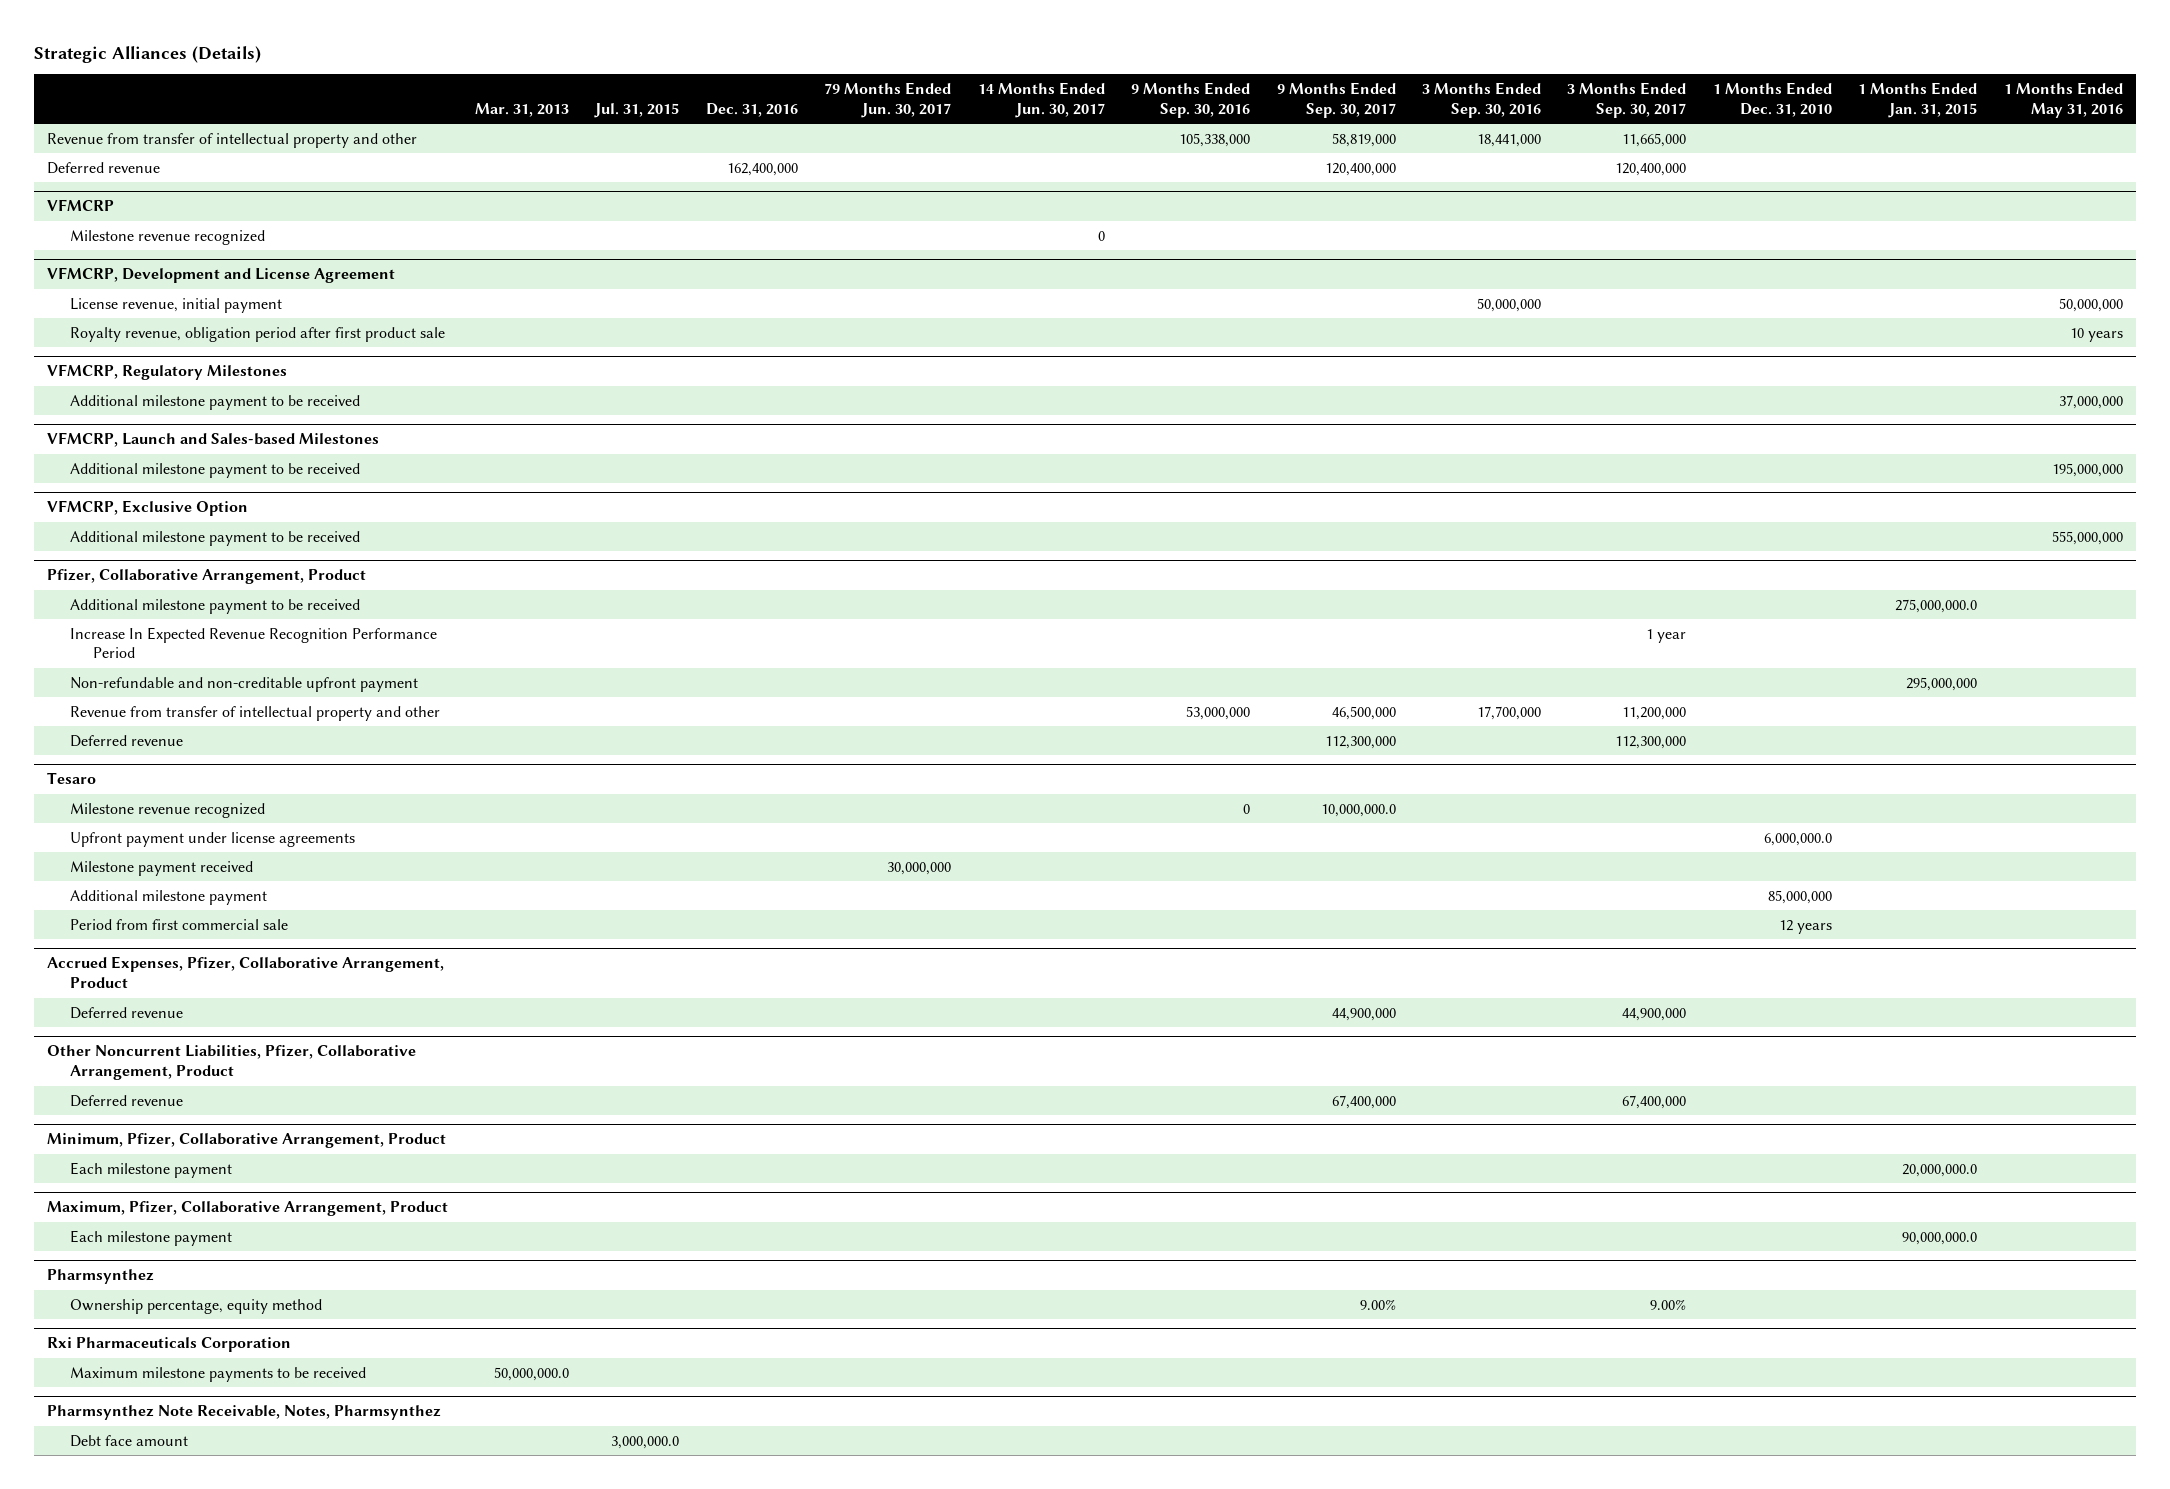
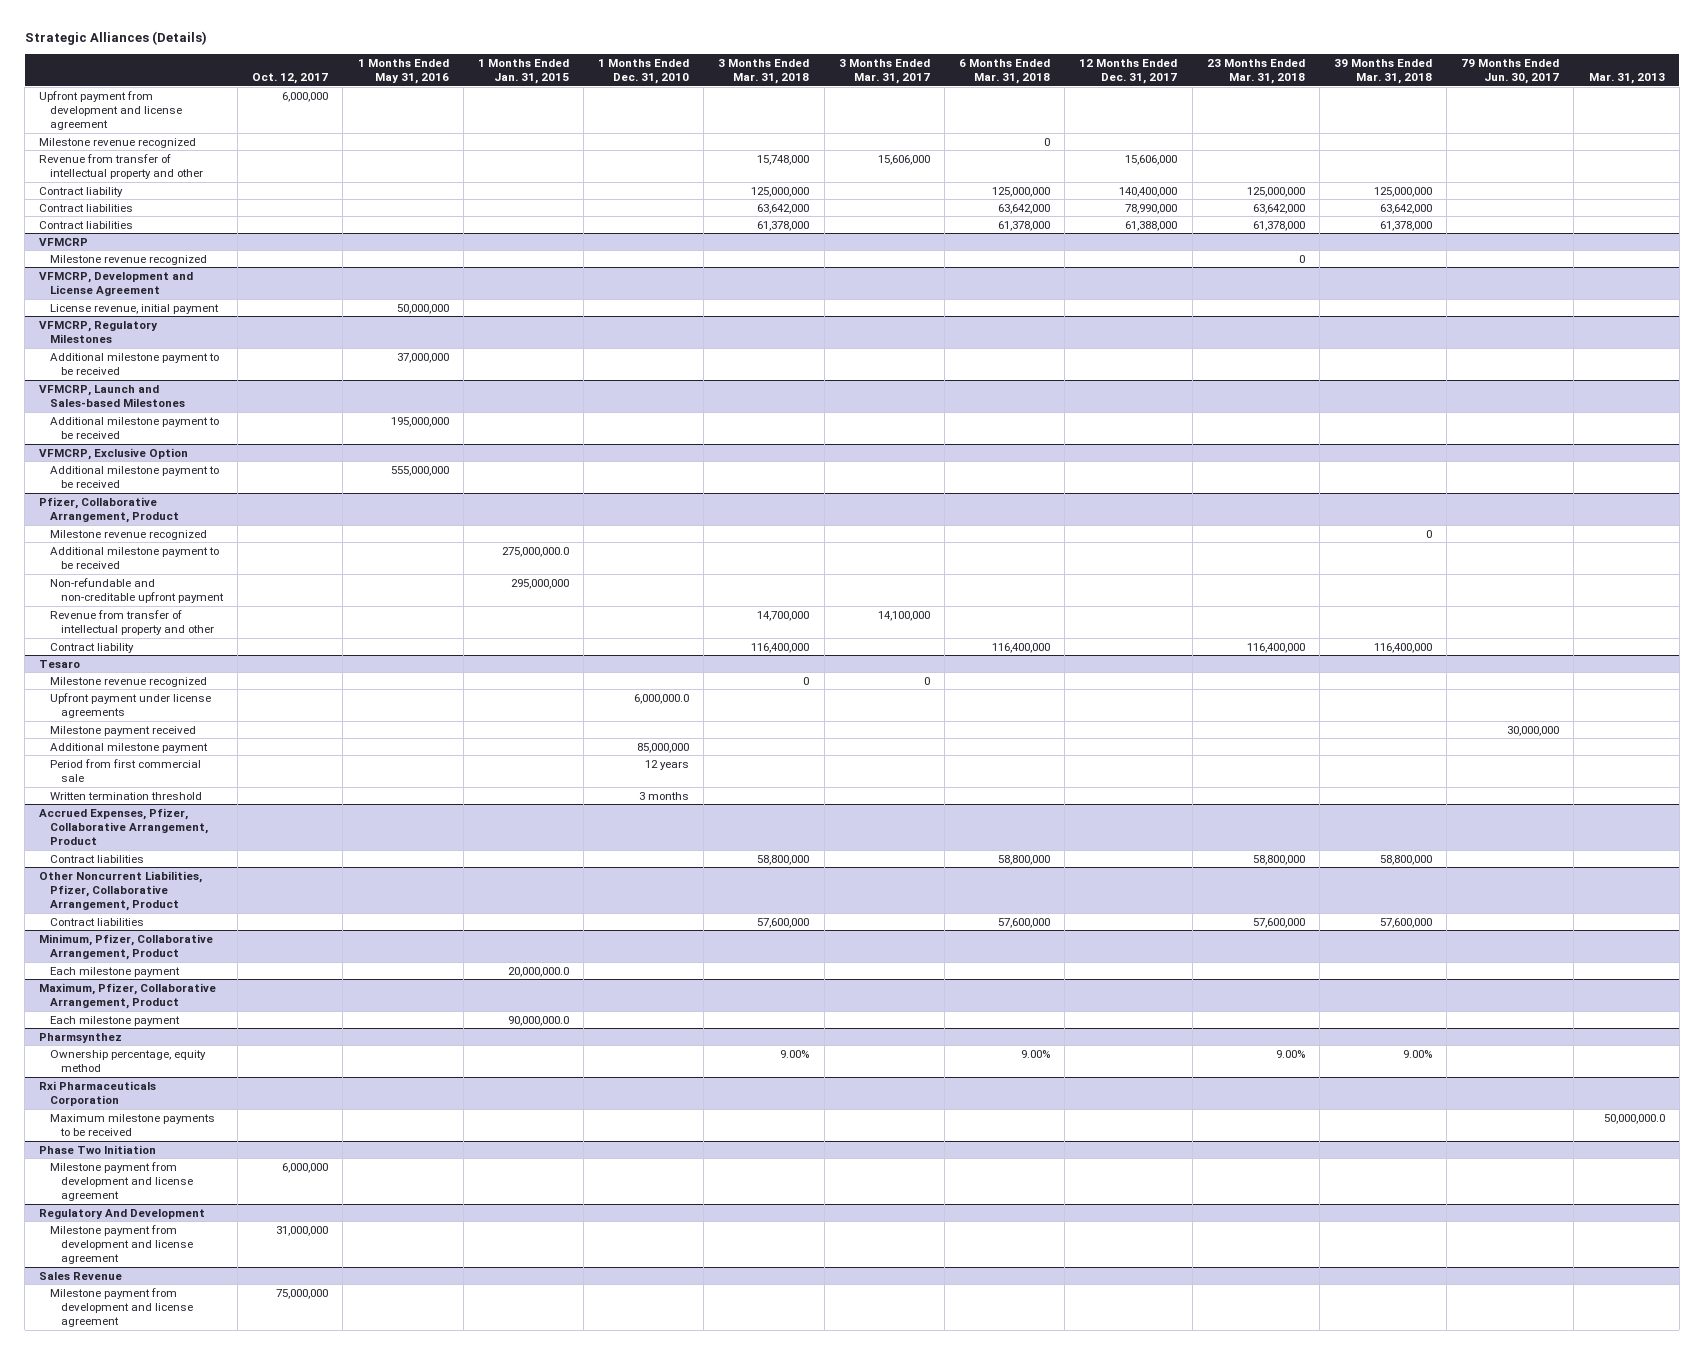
[594,102,680,118] Jul. 31, 2015 -> none
[705,102,798,117] Dec. 31, 2016 -> none
[977,82,1105,118] 14 Months Ended Jun. 30, 2017 -> none
[1131,82,1251,118] 9 Months Ended Sep. 30, 2016 -> none
[1276,82,1396,118] 9 Months Ended Sep. 30, 2017 -> none
[1421,82,1541,118] 3 Months Ended Sep. 30, 2016 -> none
[1567,82,1687,118] 3 Months Ended Sep. 30, 2017 -> none
none -> [252,73,329,85] Oct. 12, 2017
none -> [718,58,810,85] 3 Months Ended Mar. 31, 2018
none -> [838,58,930,85] 3 Months Ended Mar. 31, 2017
none -> [959,58,1051,85] 6 Months Ended Mar. 31, 2018
none -> [1079,58,1178,85] 12 Months Ended Dec. 31, 2017
none -> [1206,58,1305,85] 23 Months Ended Mar. 31, 2018
none -> [1334,58,1433,85] 39 Months Ended Mar. 31, 2018
none -> [39,90,183,131] Upfront payment from development and license agreement
none -> [39,137,197,148] Milestone revenue recognized
[47,161,161,174] Deferred revenue -> none
none -> [39,186,124,197] Contract liability
none -> [39,203,134,212] Contract liabilities
none -> [39,220,134,229] Contract liabilities
[70,326,446,342] Royalty revenue, obligation period after first product sale -> none
none -> [50,529,208,540] Milestone revenue recognized
[70,626,438,659] Increase In Expected Revenue Recognition Performance Period -> none
[70,734,184,747] Deferred revenue -> none
none -> [50,642,135,653] Contract liability
none -> [50,791,203,800] Written termination threshold
[70,1006,184,1019] Deferred revenue -> none
none -> [50,854,145,863] Contract liabilities
[70,1094,184,1107] Deferred revenue -> none
none -> [50,917,145,926] Contract liabilities
[47,1405,442,1421] Pharmsynthez Note Receivable, Notes, Pharmsynthez -> none
[70,1434,189,1447] Debt face amount -> none
none -> [39,1144,157,1154] Phase Two Initiation
none -> [50,1161,193,1202] Milestone payment from development and license agreement
none -> [39,1208,206,1219] Regulatory And Development
none -> [50,1224,193,1265] Milestone payment from development and license agreement
none -> [39,1271,123,1280] Sales Revenue
none -> [50,1287,193,1328] Milestone payment from development and license agreement

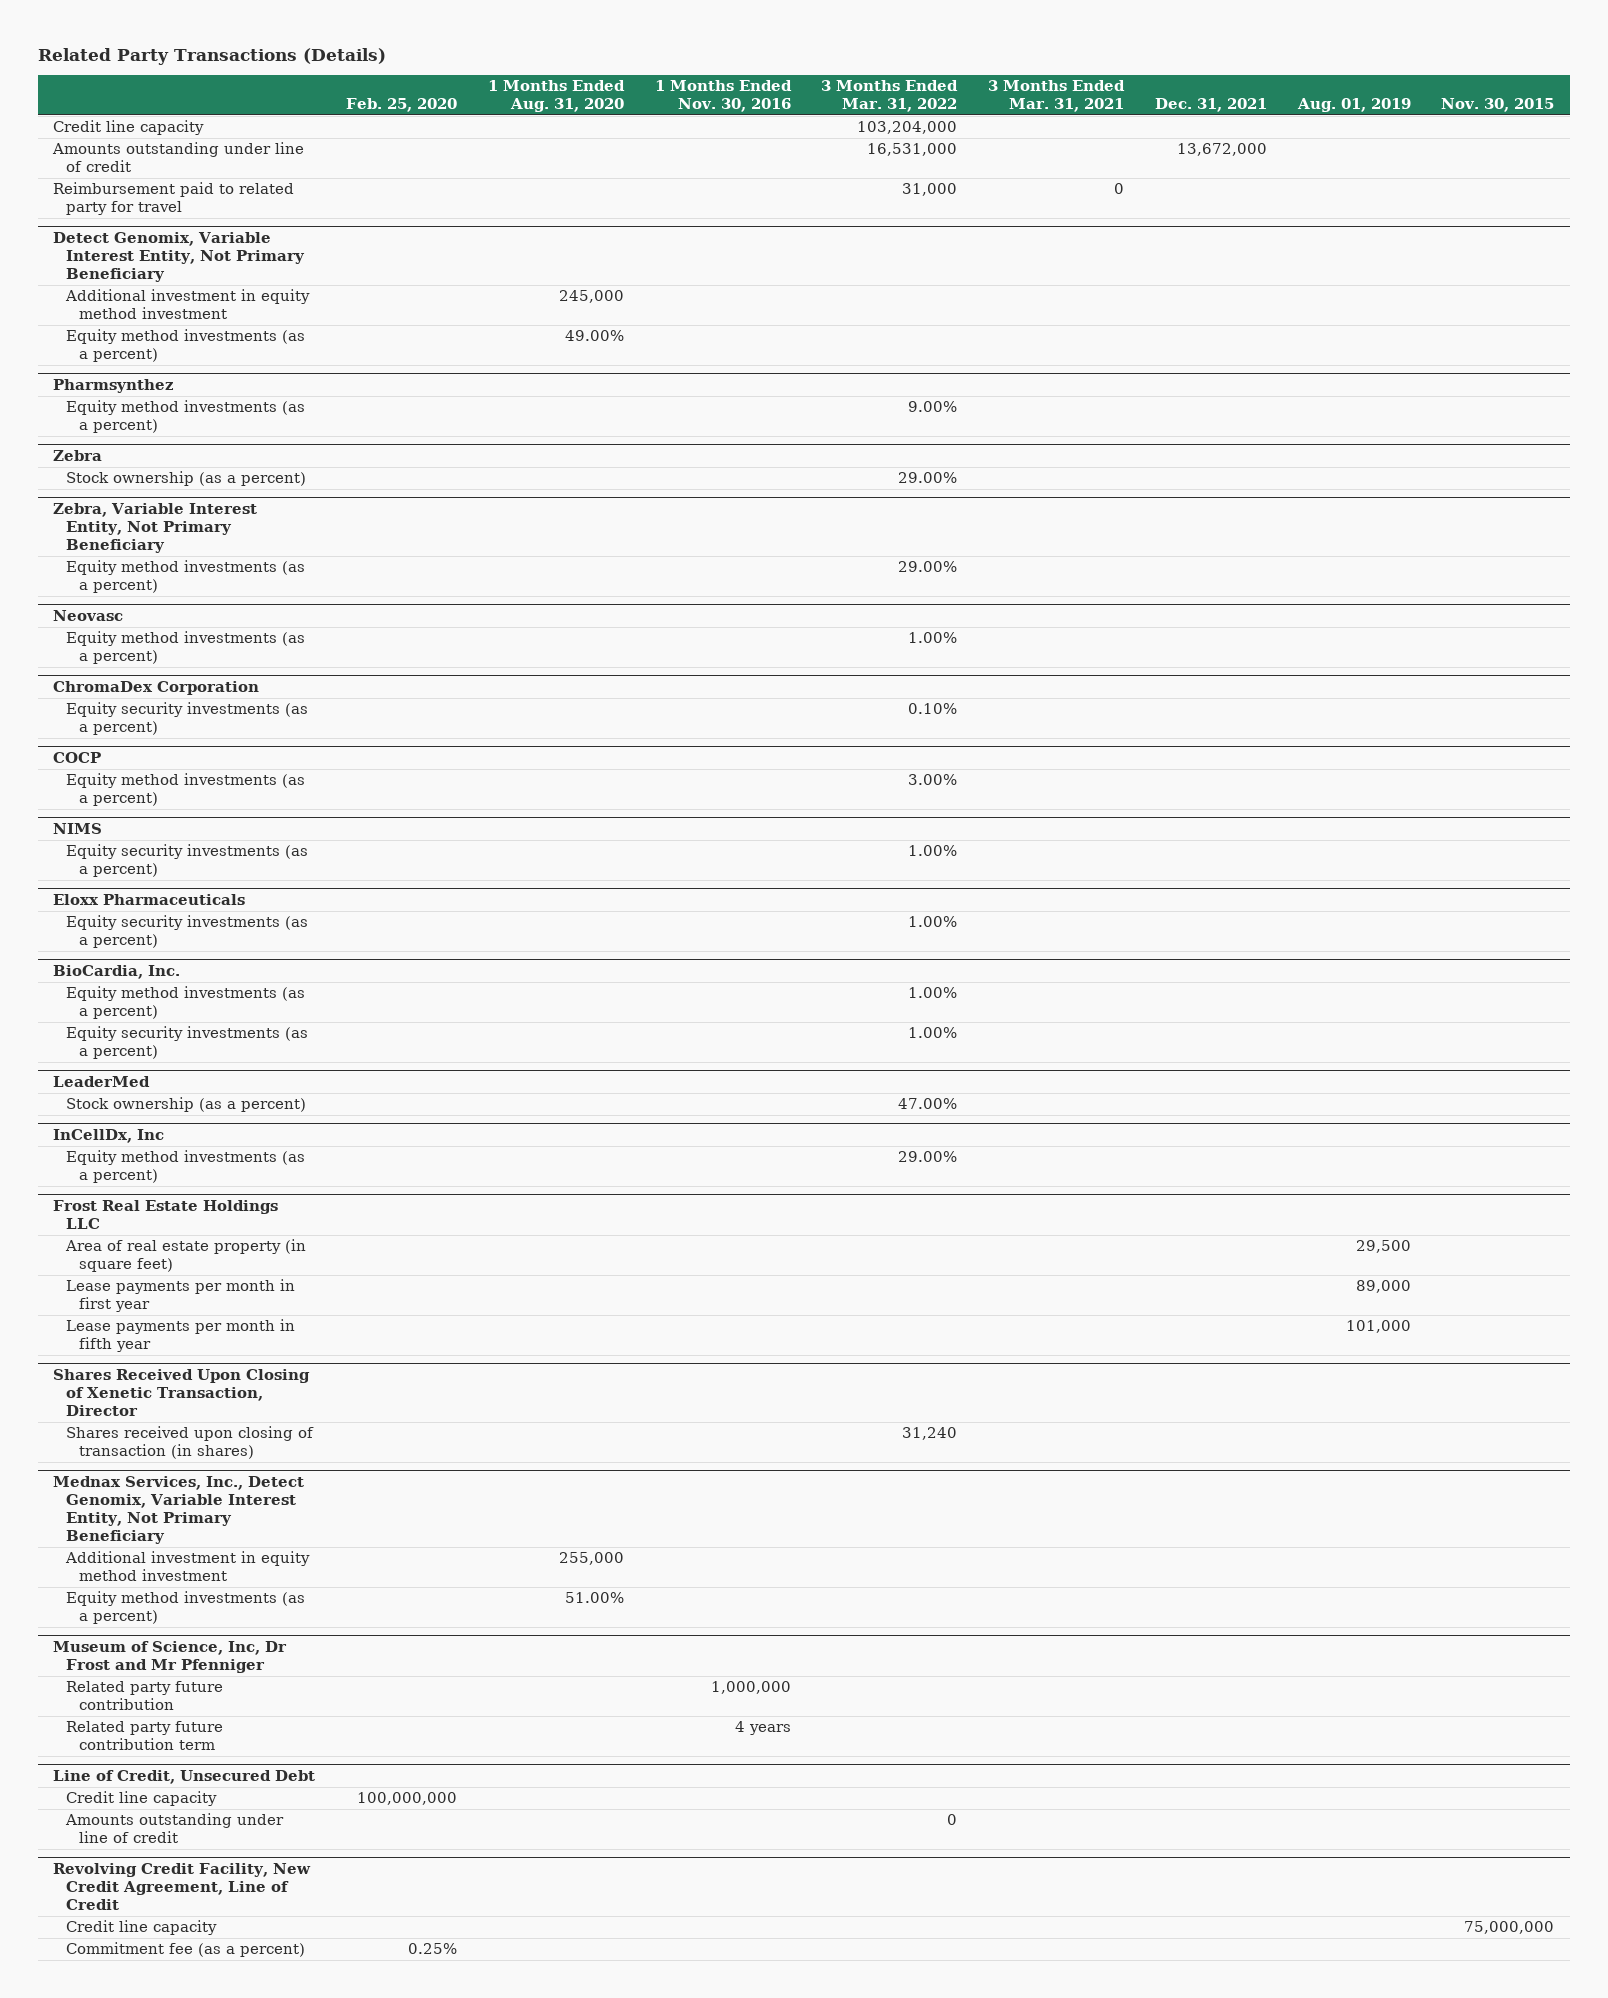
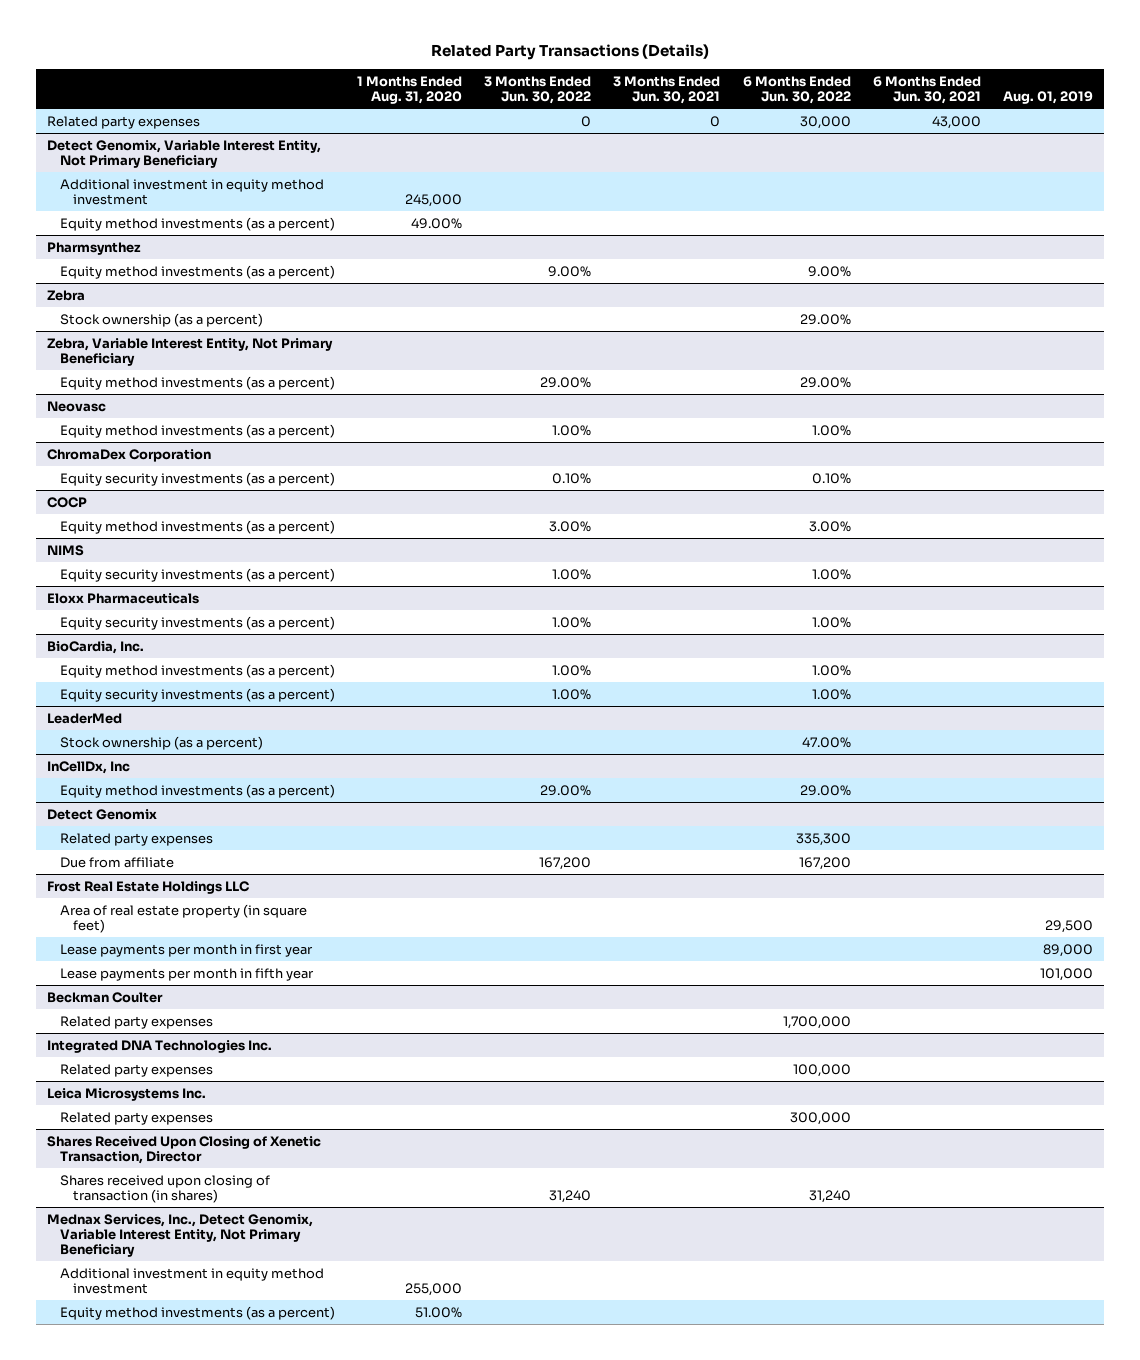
[346,98,458,113] Feb. 25, 2020 -> none
[654,80,792,113] 1 Months Ended Nov. 30, 2016 -> none
[821,80,959,113] 3 Months Ended Mar. 31, 2022 -> none
[988,80,1126,113] 3 Months Ended Mar. 31, 2021 -> none
[1154,98,1267,113] Dec. 31, 2021 -> none
[1441,98,1555,113] Nov. 30, 2015 -> none
none -> [484,75,592,104] 3 Months Ended Jun. 30, 2022
none -> [613,75,721,104] 3 Months Ended Jun. 30, 2021
none -> [742,75,851,104] 6 Months Ended Jun. 30, 2022
none -> [872,75,981,104] 6 Months Ended Jun. 30, 2021
[53,120,205,136] Credit line capacity -> none
[52,142,305,173] Amounts outstanding under line of credit -> none
[53,182,295,216] Reimbursement paid to related party for travel -> [46,115,200,129] Related party expenses
none -> [46,808,157,820] Detect Genomix
none -> [59,832,213,846] Related party expenses
none -> [59,856,174,868] Due from affiliate
none -> [46,991,163,1003] Beckman Coulter
none -> [59,1015,213,1029] Related party expenses
none -> [46,1039,272,1053] Integrated DNA Technologies Inc.
none -> [59,1063,213,1077] Related party expenses
none -> [46,1087,206,1101] Leica Microsystems Inc.
none -> [59,1111,213,1125] Related party expenses
[53,1641,288,1674] Museum of Science, Inc, Dr Frost and Mr Pfenniger -> none
[66,1681,224,1711] Related party future contribution -> none
[66,1721,224,1751] Related party future contribution term -> none
[53,1770,316,1785] Line of Credit, Unsecured Debt -> none
[66,1791,218,1807] Credit line capacity -> none
[65,1813,285,1844] Amounts outstanding under line of credit -> none
[53,1863,312,1911] Revolving Credit Facility, New Credit Agreement, Line of Credit -> none
[66,1920,218,1936] Credit line capacity -> none
[66,1942,306,1958] Commitment fee (as a percent) -> none

